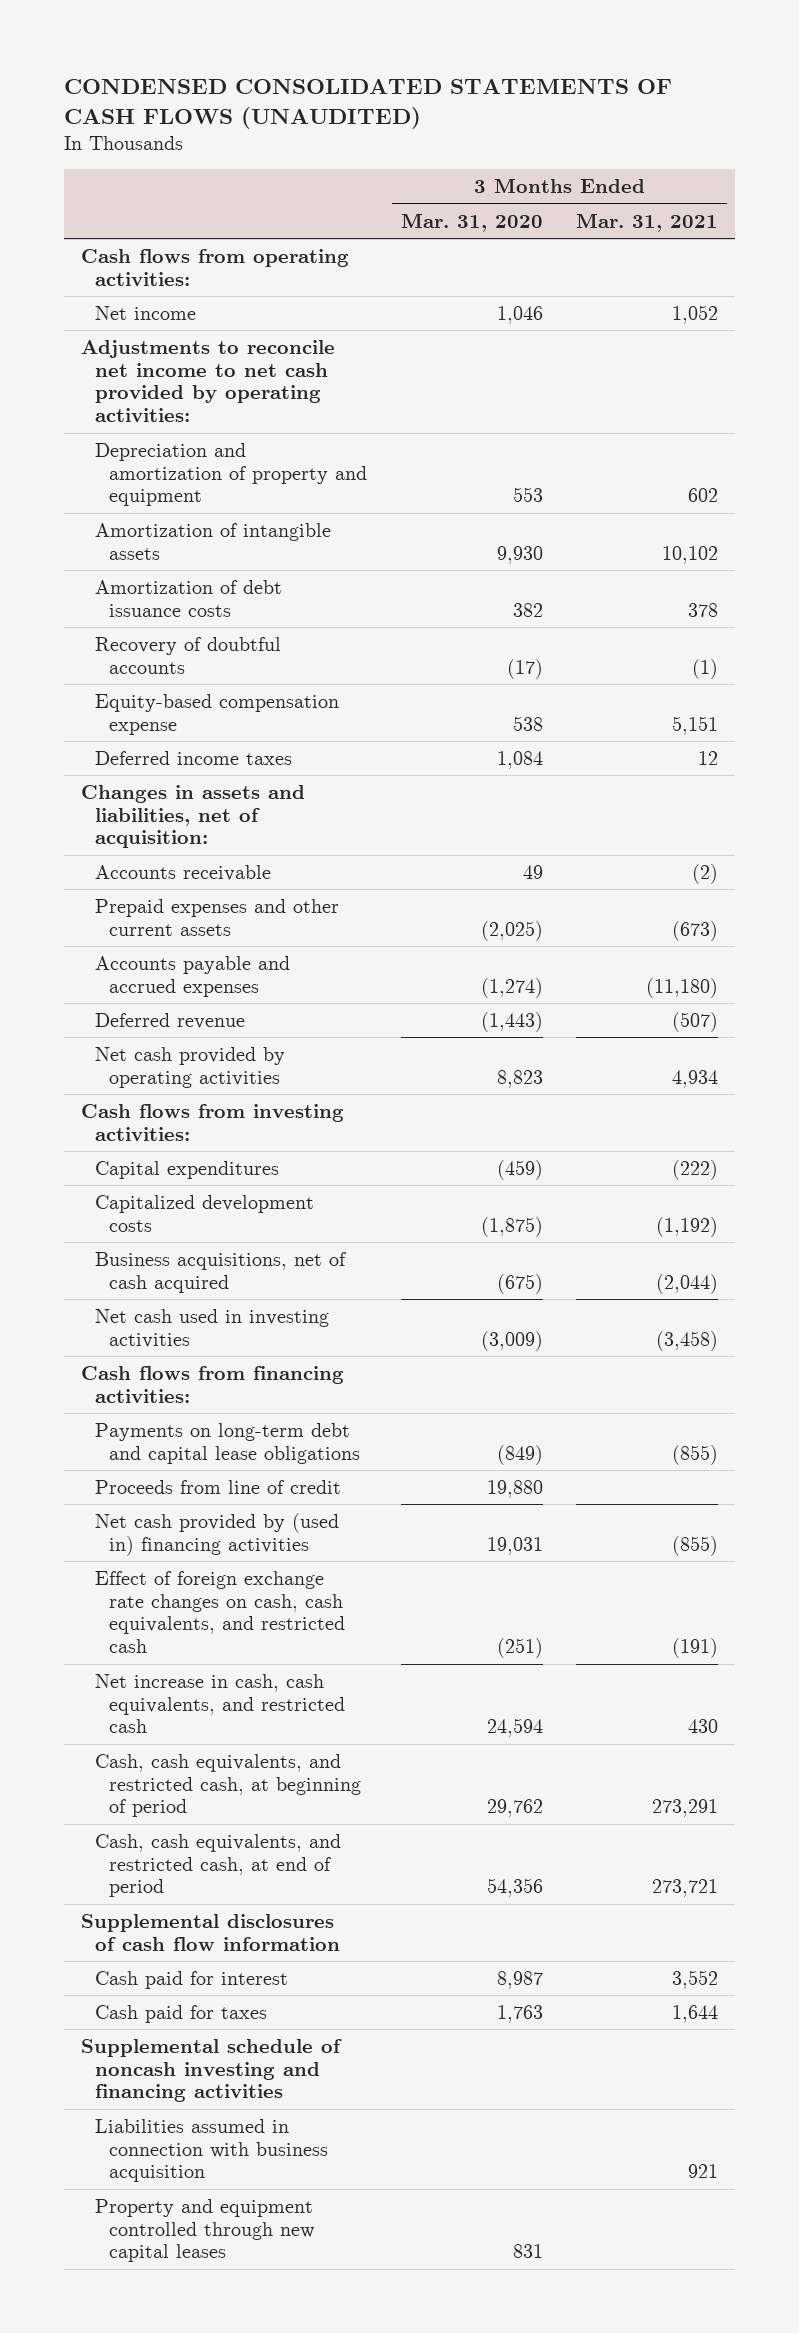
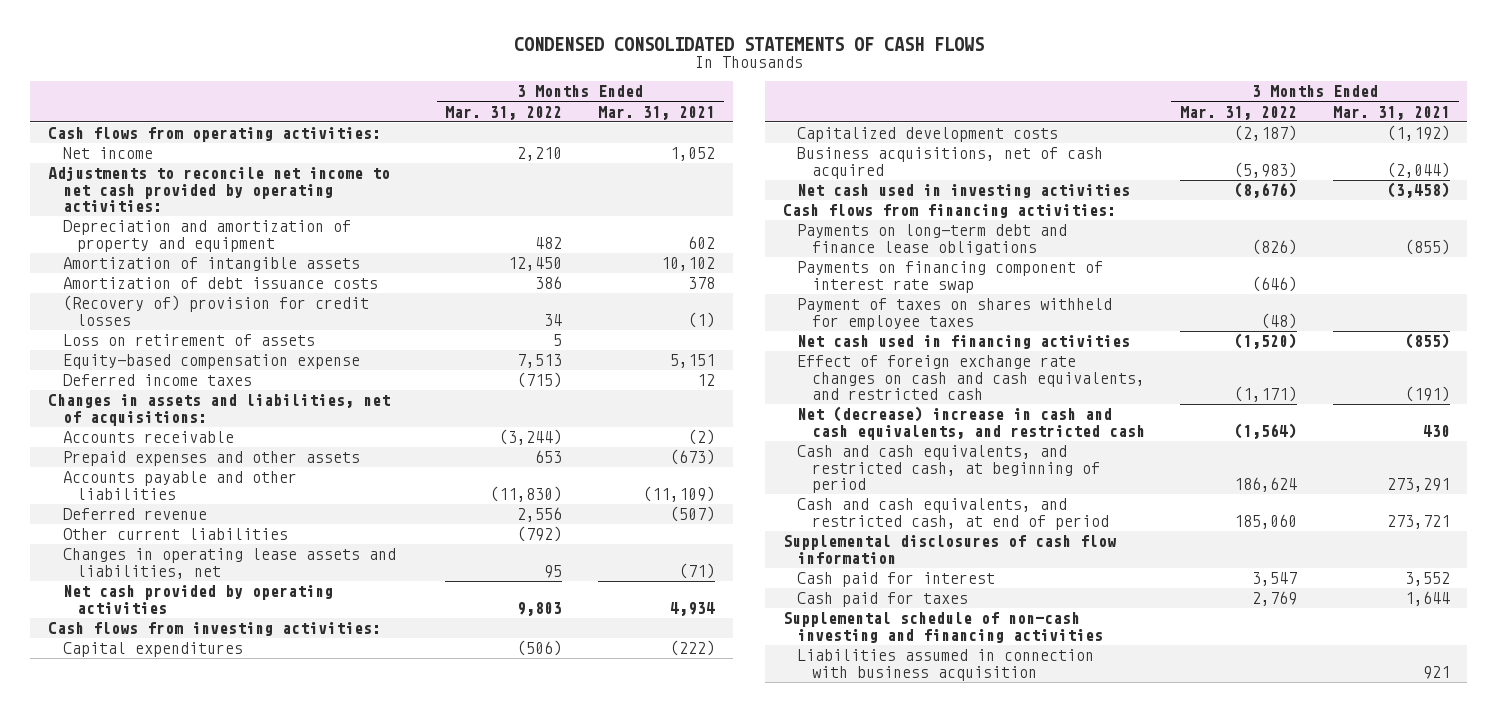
[64,79,673,130] CONDENSED CONSOLIDATED STATEMENTS OF CASH FLOWS (UNAUDITED) -> [513,36,984,51] CONDENSED CONSOLIDATED STATEMENTS OF CASH FLOWS
[400,212,543,232] Mar. 31, 2020 -> none
none -> [445,105,563,120] Mar. 31, 2022
[95,636,282,674] Recovery of doubtful accounts -> [62,295,369,326] (Recovery of) provision for credit losses
none -> [62,334,315,347] Loss on retirement of assets
[81,784,306,849] Changes in assets and liabilities, net of acquisition: -> [48,394,391,426] Changes in assets and liabilities, net of acquisitions:
[95,898,340,936] Prepaid expenses and other current assets -> [62,451,360,467] Prepaid expenses and other assets
[95,955,291,997] Accounts payable and accrued expenses -> [62,471,297,500] Accounts payable and other liabilities
[646,977,719,998] (11,180) -> [642,485,715,502] (11,109)
none -> [62,528,288,541] Other current liabilities
none -> [62,548,396,579] Changes in operating lease assets and liabilities, net
[95,1479,342,1494] Proceeds from line of credit -> none
[95,1422,361,1464] Payments on long-term debt and capital lease obligations -> [797,224,1068,255] Payments on long-term debt and finance lease obligations
none -> [797,261,1104,293] Payments on financing component of interest rate swap
none -> [797,298,1113,330] Payment of taxes on shares withheld for employee taxes
[95,1512,340,1556] Net cash provided by (used in) financing activities -> [797,335,1131,350] Net cash used in financing activities
[95,1570,346,1654] Effect of foreign exchange rate changes on cash, cash equivalents, and restricted cash -> [797,355,1145,400] Effect of foreign exchange rate changes on cash and cash equivalents, and restricted cash
[95,1673,346,1734] Net increase in cash, cash equivalents, and restricted cash -> [797,406,1145,440] Net (decrease) increase in cash and cash equivalents, and restricted cash
[95,1753,362,1818] Cash, cash equivalents, and restricted cash, at beginning of period -> [797,445,1100,493] Cash and cash equivalents, and restricted cash, at beginning of period
[95,1833,342,1898] Cash, cash equivalents, and restricted cash, at end of period -> [797,498,1109,530] Cash and cash equivalents, and restricted cash, at end of period
[81,2038,343,2103] Supplemental schedule of noncash investing and financing activities -> [782,612,1104,643] Supplemental schedule of non-cash investing and financing activities
[95,2198,316,2263] Property and equipment controlled through new capital leases -> none

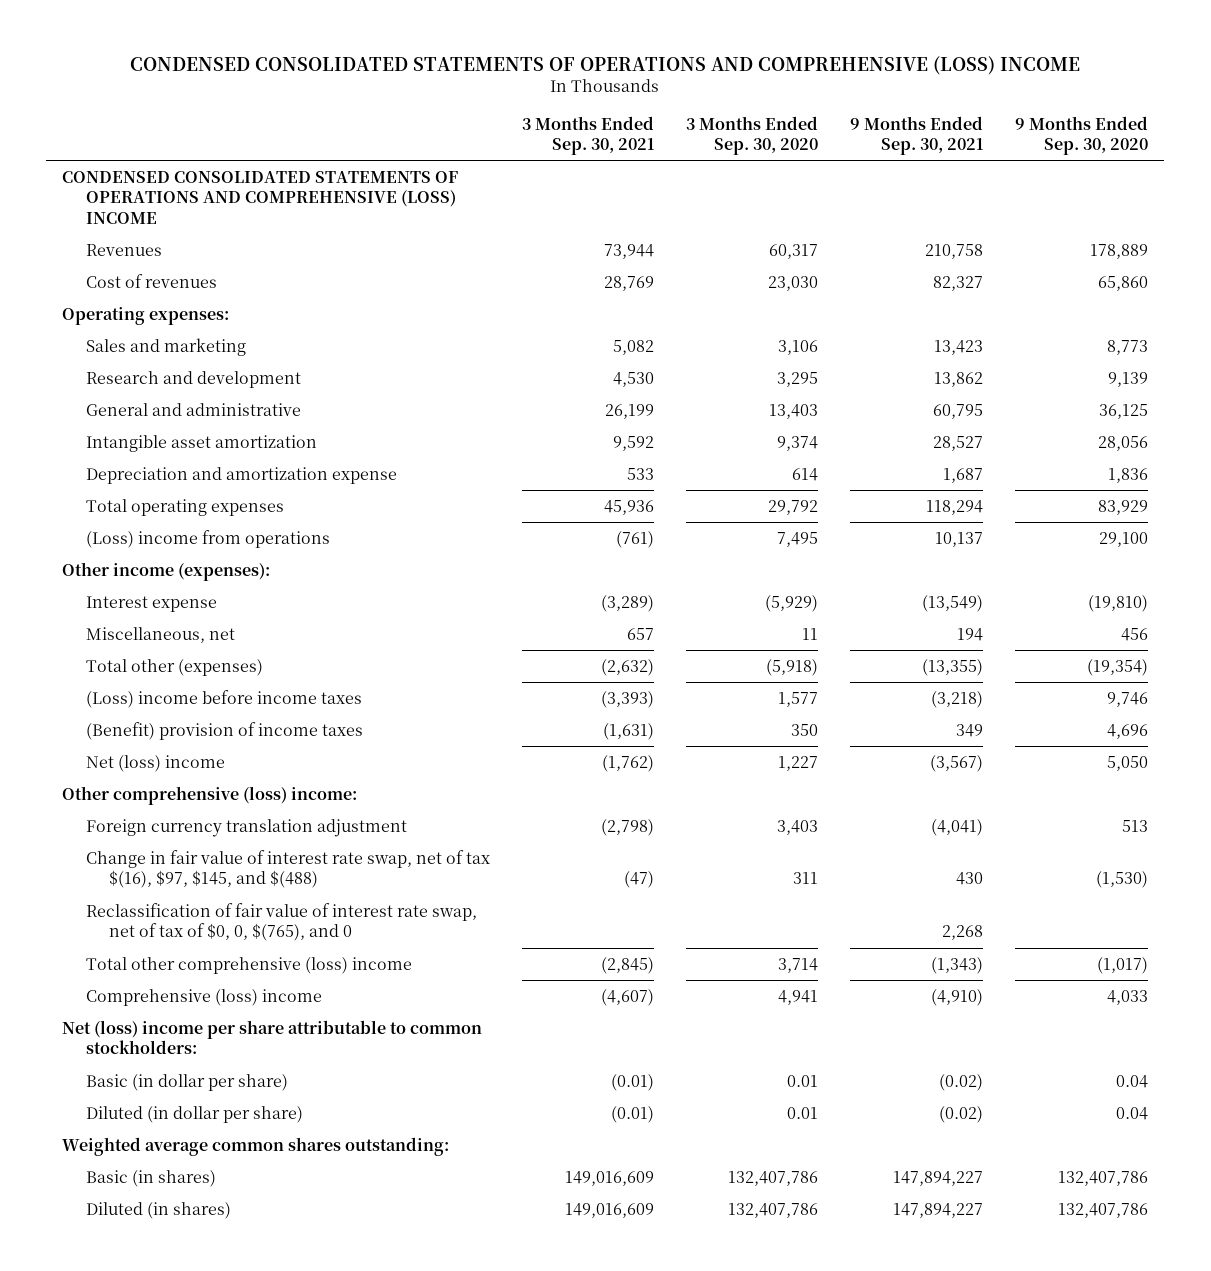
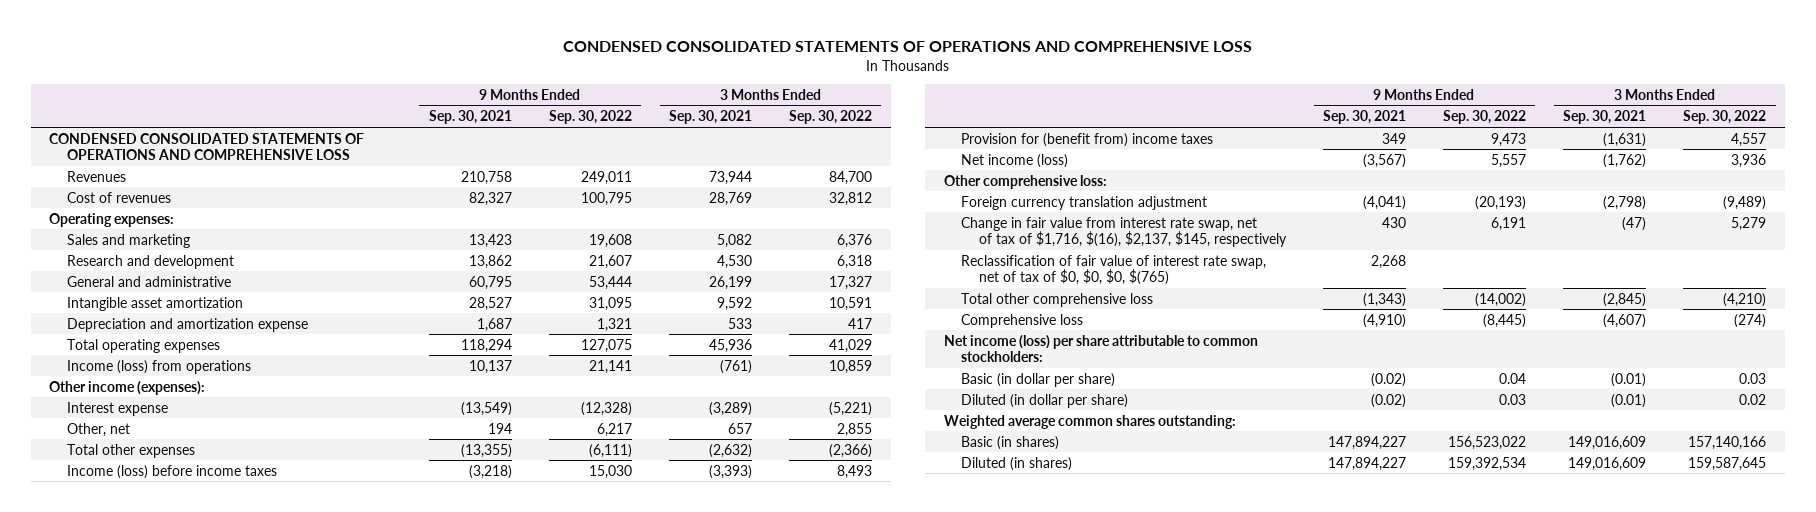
[130,55,1081,75] CONDENSED CONSOLIDATED STATEMENTS OF OPERATIONS AND COMPREHENSIVE (LOSS) INCOME -> [562,41,1252,53] CONDENSED CONSOLIDATED STATEMENTS OF OPERATIONS AND COMPREHENSIVE LOSS
[686,115,819,156] 3 Months Ended Sep. 30, 2020 -> none
[1015,115,1149,156] 9 Months Ended Sep. 30, 2020 -> none
none -> [548,110,632,125] Sep. 30, 2022
none -> [789,110,873,125] Sep. 30, 2022
[62,170,459,224] CONDENSED CONSOLIDATED STATEMENTS OF OPERATIONS AND COMPREHENSIVE (LOSS) INCOME -> [49,132,365,160] CONDENSED CONSOLIDATED STATEMENTS OF OPERATIONS AND COMPREHENSIVE LOSS
[85,529,330,548] (Loss) income from operations -> [66,359,251,374] Income (loss) from operations
[85,626,235,643] Miscellaneous, net -> [66,422,130,437] Other, net
[85,658,263,676] Total other (expenses) -> [66,443,195,458] Total other expenses
[85,689,362,708] (Loss) income before income taxes -> [66,464,277,479] Income (loss) before income taxes
[85,721,363,740] (Benefit) provision of income taxes -> [961,132,1214,147] Provision for (benefit from) income taxes
[85,754,225,772] Net (loss) income -> [961,153,1069,168] Net income (loss)
[62,785,358,805] Other comprehensive (loss) income: -> [943,174,1107,189] Other comprehensive loss:
[85,849,490,889] Change in fair value of interest rate swap, net of tax $(16), $97, $145, and $(488) -> [961,216,1287,247] Change in fair value from interest rate swap, net of tax of $1,716, $(16), $2,137, $145, respectively
[85,902,477,942] Reclassification of fair value of interest rate swap, net of tax of $0, 0, $(765), and 0 -> [961,254,1267,285] Reclassification of fair value of interest rate swap, net of tax of $0, $0, $0, $(765)
[85,956,412,974] Total other comprehensive (loss) income -> [961,292,1154,307] Total other comprehensive loss
[85,988,322,1006] Comprehensive (loss) income -> [961,313,1084,328] Comprehensive loss
[62,1019,483,1055] Net (loss) income per share attributable to common stockholders: -> [943,334,1258,362] Net income (loss) per share attributable to common stockholders:

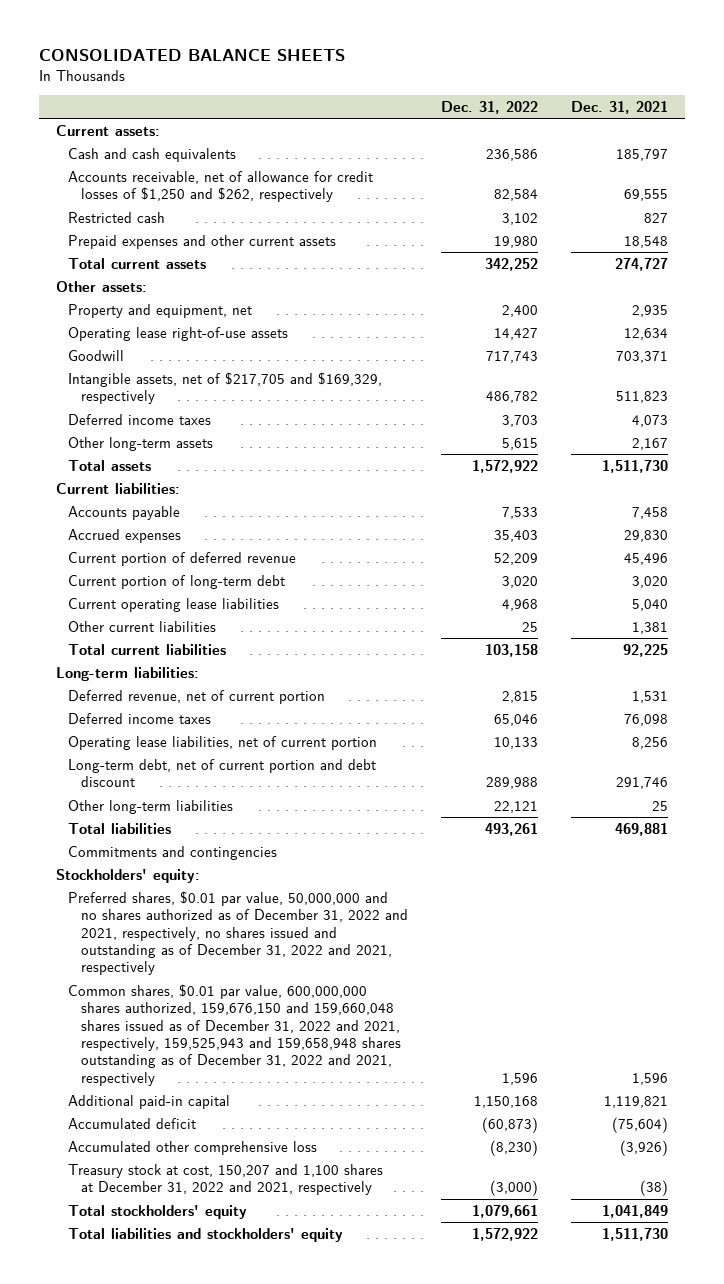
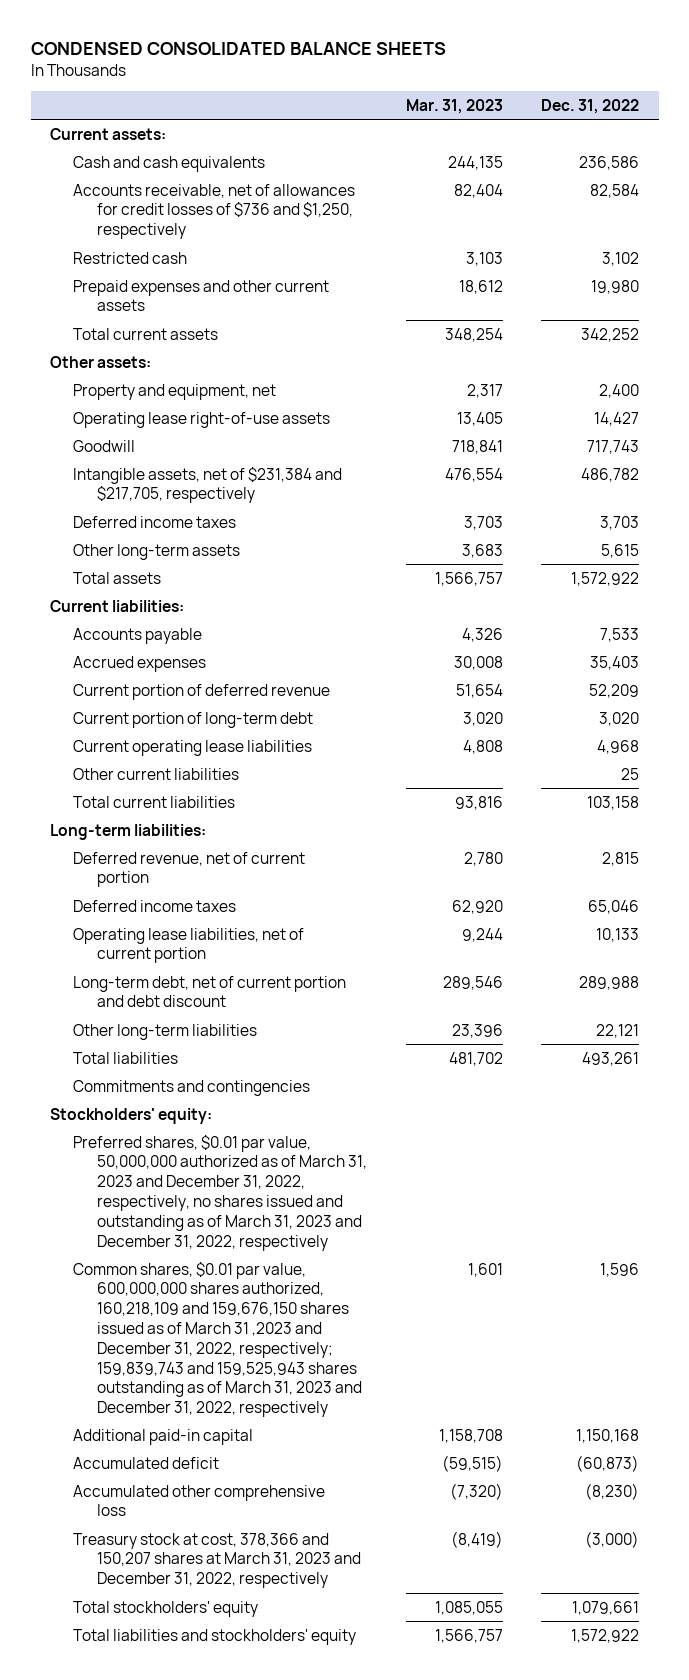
[38,49,345,62] CONSOLIDATED BALANCE SHEETS -> [30,41,446,55] CONDENSED CONSOLIDATED BALANCE SHEETS
[571,100,669,114] Dec. 31, 2021 -> none
none -> [405,99,503,115] Mar. 31, 2023
[68,170,374,203] Accounts receivable, net of allowance for credit losses of $1,250 and $262, respectively -> [73,183,356,240] Accounts receivable, net of allowances for credit losses of $736 and $1,250, respectively
[68,371,383,405] Intangible assets, net of $217,705 and $169,329, respectively -> [73,466,343,504] Intangible assets, net of $231,384 and $217,705, respectively
[68,890,408,976] Preferred shares, $0.01 par value, 50,000,000 and no shares authorized as of December 31, 2022 and 2021, respectively, no shares issued and outstanding as of December 31, 2022 and 2021, respectively -> [73,1134,367,1251] Preferred shares, $0.01 par value, 50,000,000 authorized as of March 31, 2023 and December 31, 2022, respectively, no shares issued and outstanding as of March 31, 2023 and December 31, 2022, respectively
[68,983,401,1086] Common shares, $0.01 par value, 600,000,000 shares authorized, 159,676,150 and 159,660,048 shares issued as of December 31, 2022 and 2021, respectively, 159,525,943 and 159,658,948 shares outstanding as of December 31, 2022 and 2021, respectively -> [73,1261,362,1418] Common shares, $0.01 par value, 600,000,000 shares authorized, 160,218,109 and 159,676,150 shares issued as of March 31 ,2023 and December 31, 2022, respectively; 159,839,743 and 159,525,943 shares outstanding as of March 31, 2023 and December 31, 2022, respectively
[68,1163,384,1196] Treasury stock at cost, 150,207 and 1,100 shares at December 31, 2022 and 2021, respectively -> [73,1532,361,1589] Treasury stock at cost, 378,366 and 150,207 shares at March 31, 2023 and December 31, 2022, respectively

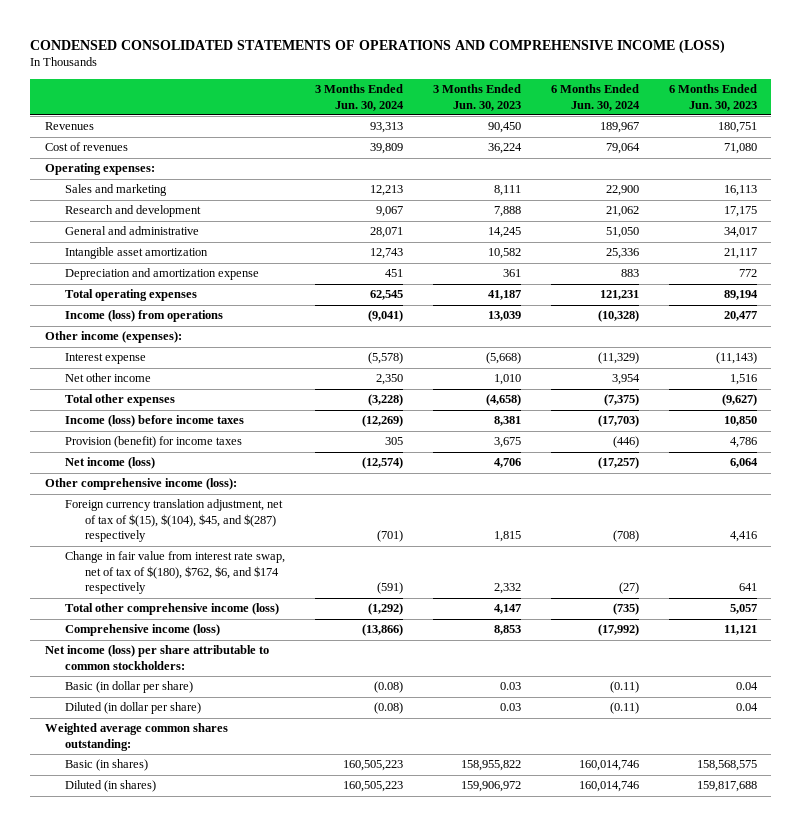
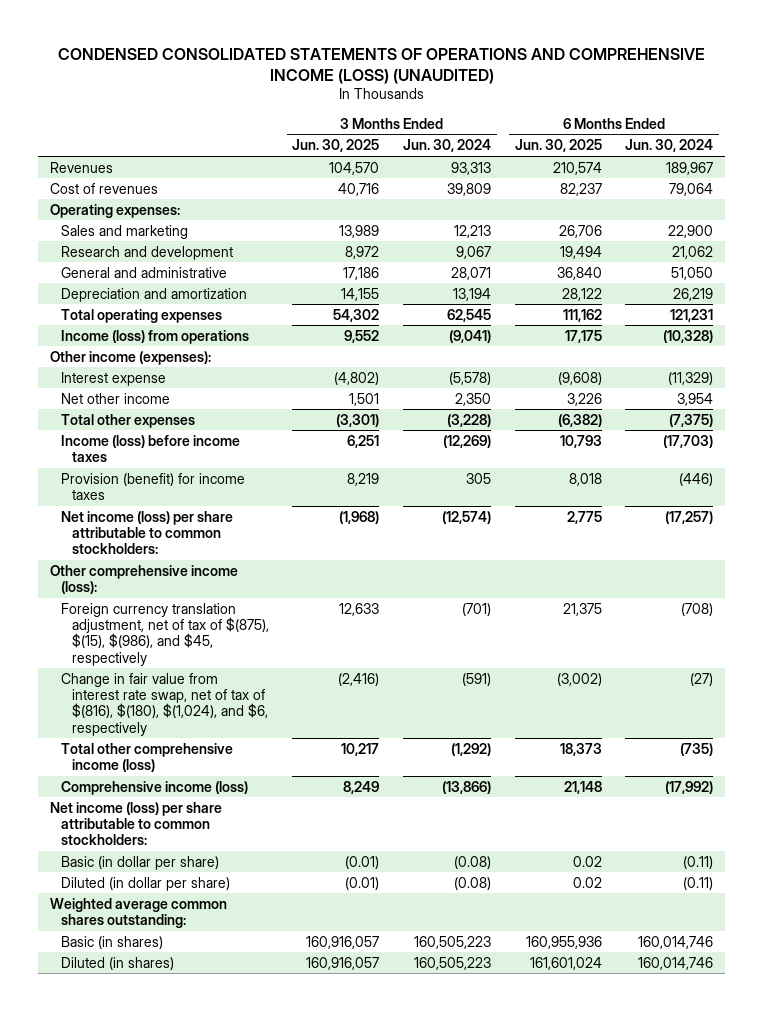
[30,39,726,53] CONDENSED CONSOLIDATED STATEMENTS OF OPERATIONS AND COMPREHENSIVE INCOME (LOSS) -> [57,47,705,84] CONDENSED CONSOLIDATED STATEMENTS OF OPERATIONS AND COMPREHENSIVE INCOME (LOSS) (UNAUDITED)
[432,83,521,111] 3 Months Ended Jun. 30, 2023 -> none
[668,83,757,111] 6 Months Ended Jun. 30, 2023 -> none
none -> [292,139,380,153] Jun. 30, 2025
none -> [514,139,602,153] Jun. 30, 2025
[64,247,208,260] Intangible asset amortization -> none
[64,268,259,281] Depreciation and amortization expense -> [60,287,247,302] Depreciation and amortization
[384,269,403,278] 451 -> [453,287,492,301] 13,194
[620,269,639,278] 883 -> [673,287,714,301] 26,219
[64,457,155,470] Net income (loss) -> [60,510,233,555] Net income (loss) per share attributable to common stockholders:
[64,499,283,543] Foreign currency translation adjustment, net of tax of $(15), $(104), $45, and $(287) respectively -> [60,602,269,666] Foreign currency translation adjustment, net of tax of $(875), $(15), $(986), and $45, respectively
[64,551,285,595] Change in fair value from interest rate swap, net of tax of $(180), $762, $6, and $174 respectively -> [60,672,268,736] Change in fair value from interest rate swap, net of tax of $(816), $(180), $(1,024), and $6, respectively

